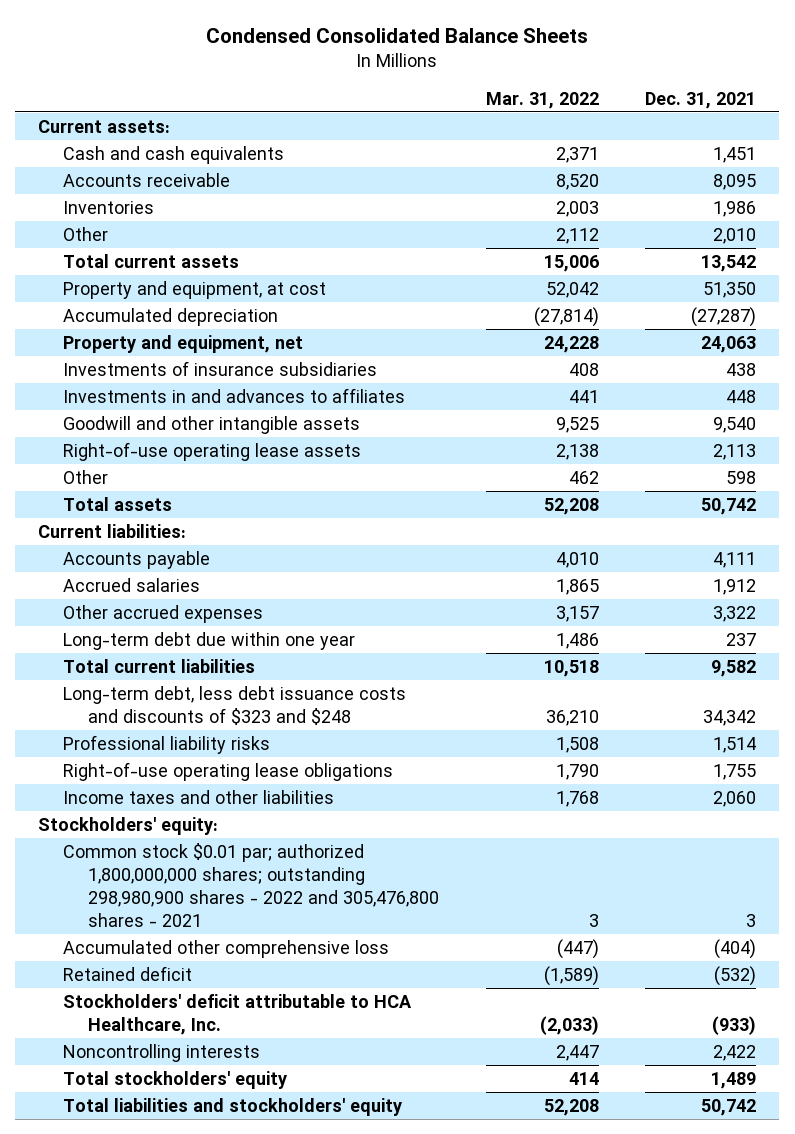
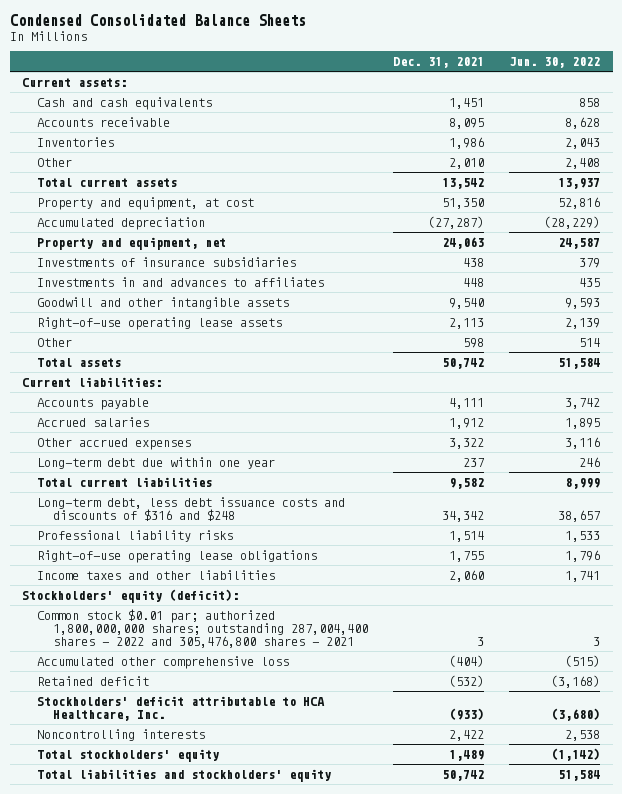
[485,91,599,109] Mar. 31, 2022 -> none
none -> [509,57,601,69] Jun. 30, 2022
[63,685,407,725] Long-term debt, less debt issuance costs and discounts of $323 and $248 -> [37,496,346,522] Long-term debt, less debt issuance costs and discounts of $316 and $248
[38,816,219,835] Stockholders' equity: -> [22,588,240,603] Stockholders' equity (deficit):
[63,842,440,927] Common stock $0.01 par; authorized 1,800,000,000 shares; outstanding 298,980,900 shares - 2022 and 305,476,800 shares - 2021 -> [37,608,368,649] Common stock $0.01 par; authorized 1,800,000,000 shares; outstanding 287,004,400 shares - 2022 and 305,476,800 shares - 2021

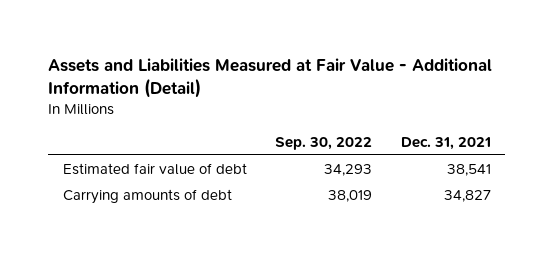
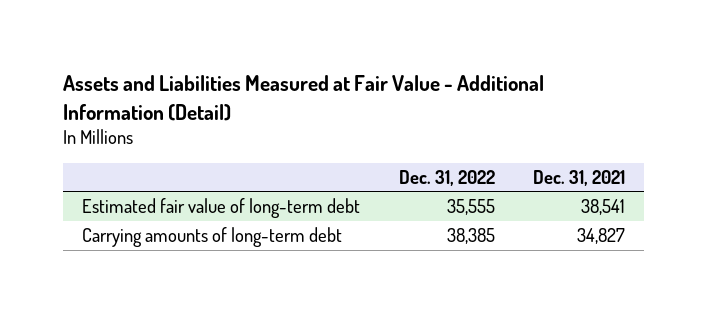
[275,136,373,150] Sep. 30, 2022 -> none
none -> [398,169,495,186] Dec. 31, 2022
[62,162,247,175] Estimated fair value of debt -> [82,198,361,219] Estimated fair value of long-term debt
[62,188,232,204] Carrying amounts of debt -> [82,227,343,248] Carrying amounts of long-term debt

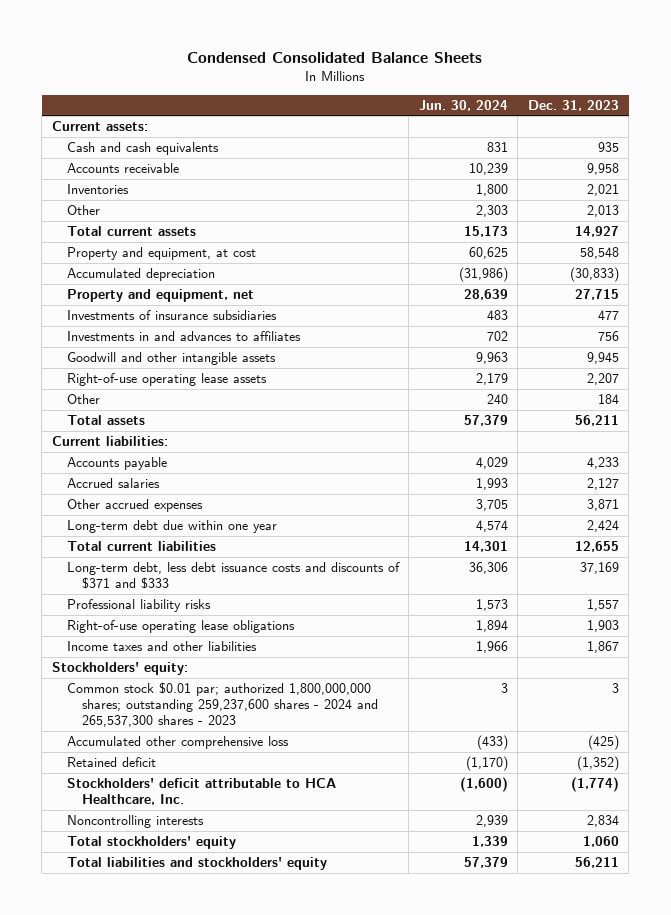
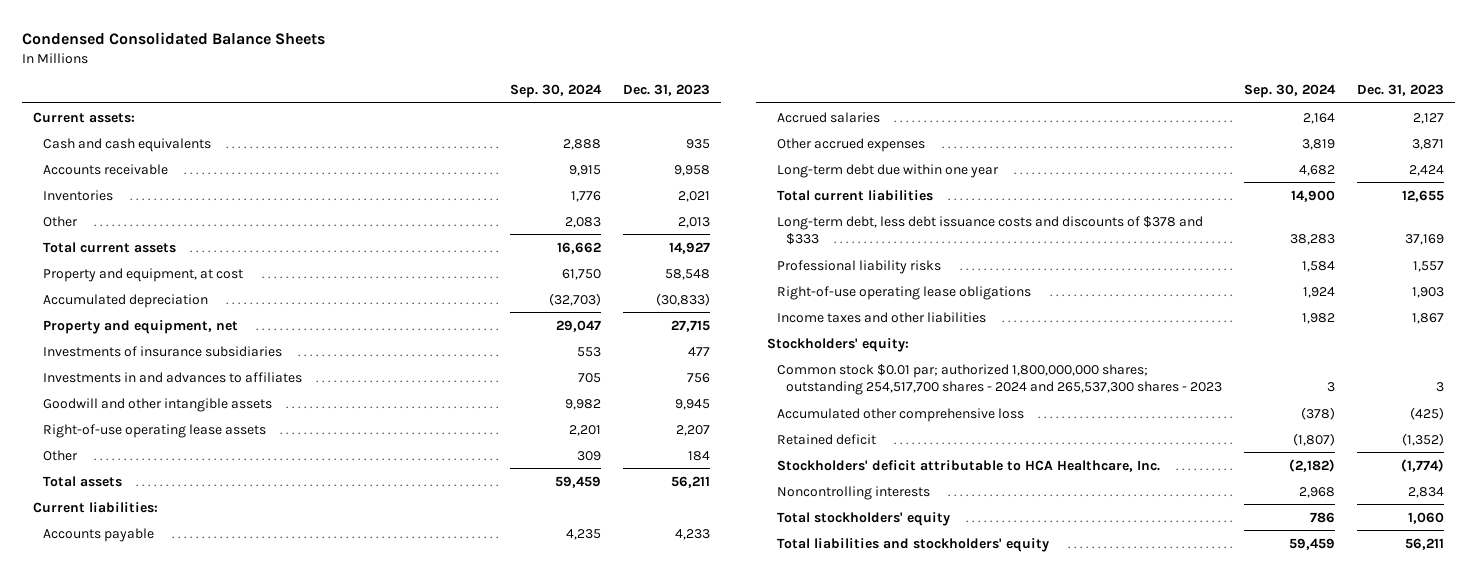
[418,99,508,111] Jun. 30, 2024 -> none
none -> [510,84,603,99] Sep. 30, 2024
[66,562,400,590] Long-term debt, less debt issuance costs and discounts of $371 and $333 -> [776,215,1203,246] Long-term debt, less debt issuance costs and discounts of $378 and $333
[66,682,378,728] Common stock $0.01 par; authorized 1,800,000,000 shares; outstanding 259,237,600 shares - 2024 and 265,537,300 shares - 2023 -> [776,363,1223,396] Common stock $0.01 par; authorized 1,800,000,000 shares; outstanding 254,517,700 shares - 2024 and 265,537,300 shares - 2023

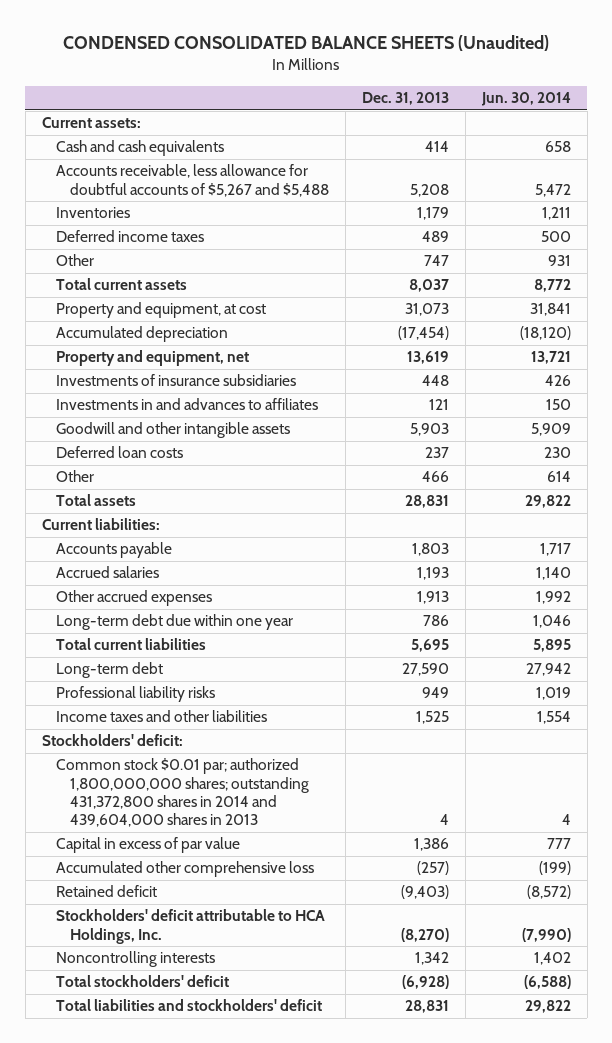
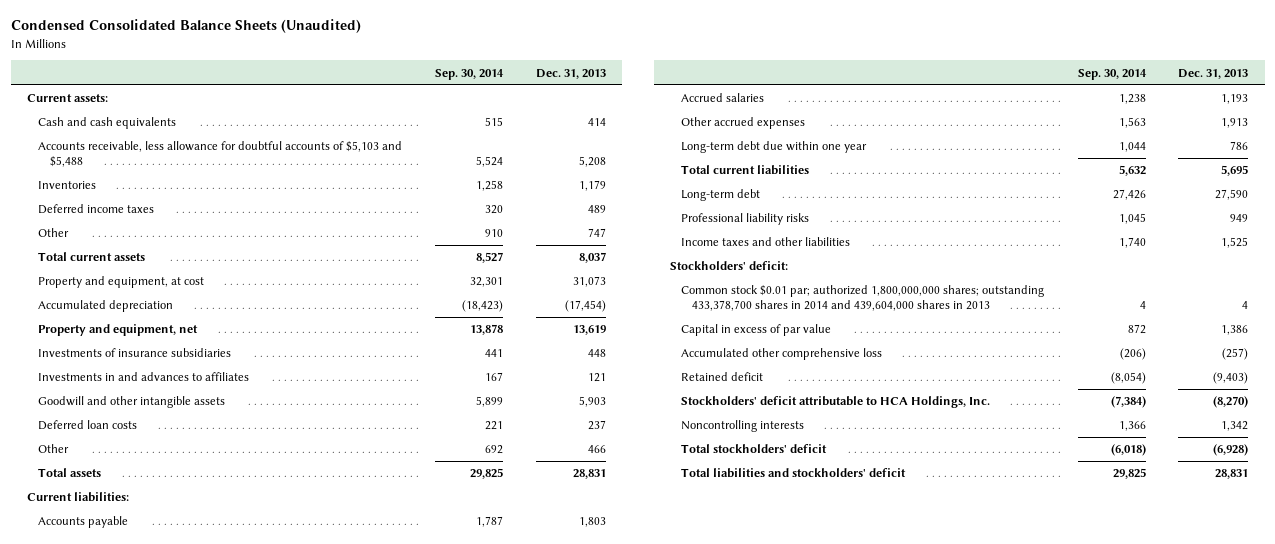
[63,35,550,52] CONDENSED CONSOLIDATED BALANCE SHEETS (Unaudited) -> [10,19,361,34] Condensed Consolidated Balance Sheets (Unaudited)
[480,92,571,107] Jun. 30, 2014 -> none
none -> [434,68,504,80] Sep. 30, 2014
[55,164,329,197] Accounts receivable, less allowance for doubtful accounts of $5,267 and $5,488 -> [38,141,403,168] Accounts receivable, less allowance for doubtful accounts of $5,103 and $5,488
[55,758,309,828] Common stock $0.01 par; authorized 1,800,000,000 shares; outstanding 431,372,800 shares in 2014 and 439,604,000 shares in 2013 -> [681,285,1045,312] Common stock $0.01 par; authorized 1,800,000,000 shares; outstanding 433,378,700 shares in 2014 and 439,604,000 shares in 2013

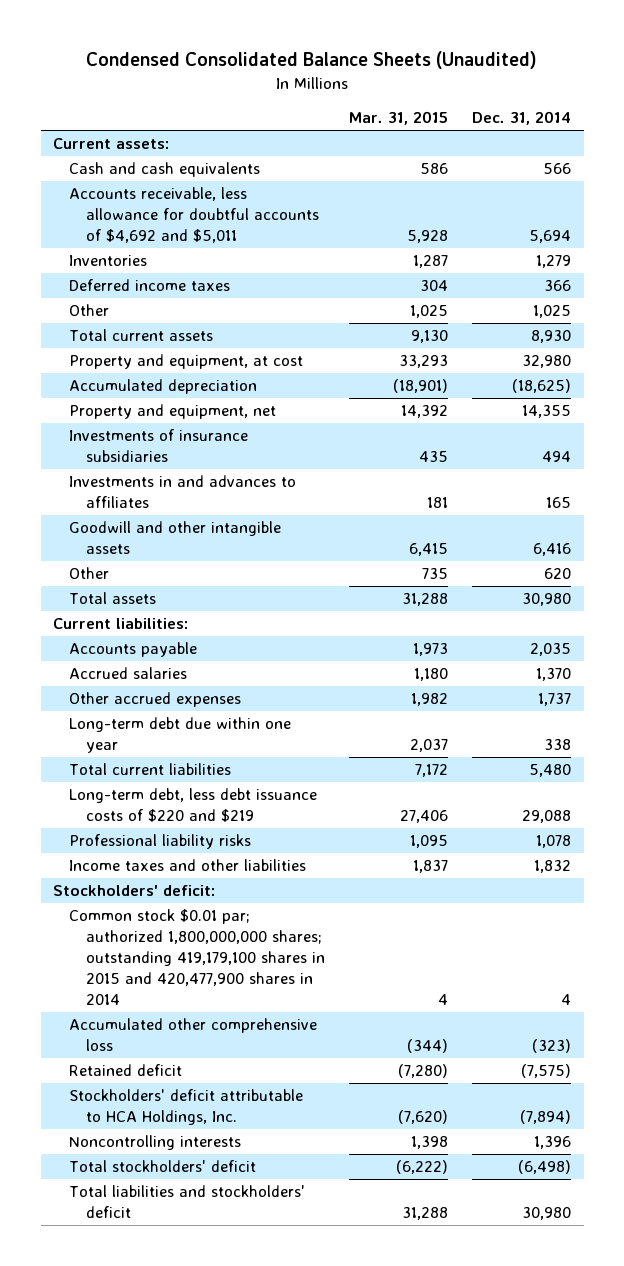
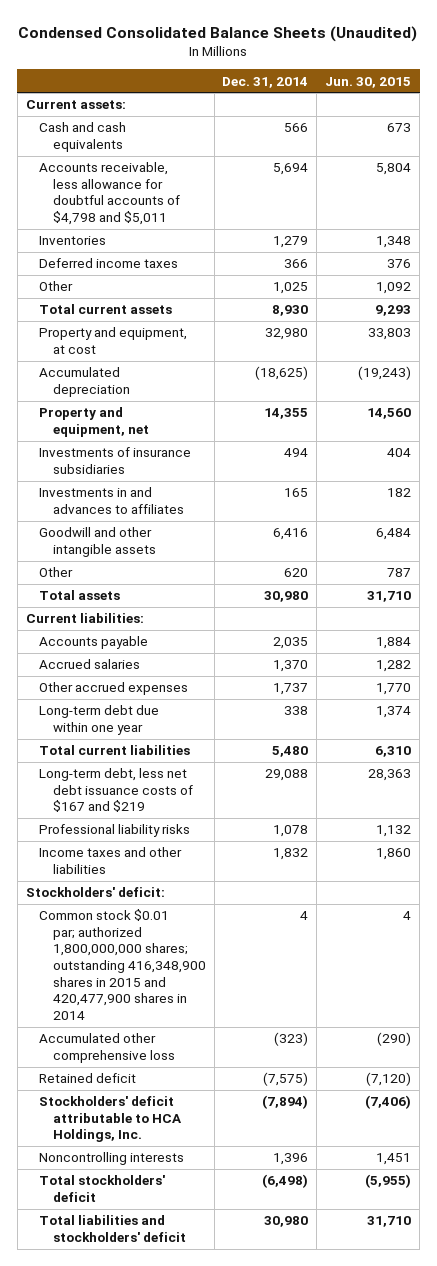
[349,111,449,126] Mar. 31, 2015 -> none
none -> [325,76,412,88] Jun. 30, 2015
[69,187,319,244] Accounts receivable, less allowance for doubtful accounts of $4,692 and $5,011 -> [39,162,180,226] Accounts receivable, less allowance for doubtful accounts of $4,798 and $5,011
[69,788,318,823] Long-term debt, less debt issuance costs of $220 and $219 -> [39,768,193,813] Long-term debt, less net debt issuance costs of $167 and $219
[69,909,325,1005] Common stock $0.01 par; authorized 1,800,000,000 shares; outstanding 419,179,100 shares in 2015 and 420,477,900 shares in 2014 -> [39,909,206,1021] Common stock $0.01 par; authorized 1,800,000,000 shares; outstanding 416,348,900 shares in 2015 and 420,477,900 shares in 2014

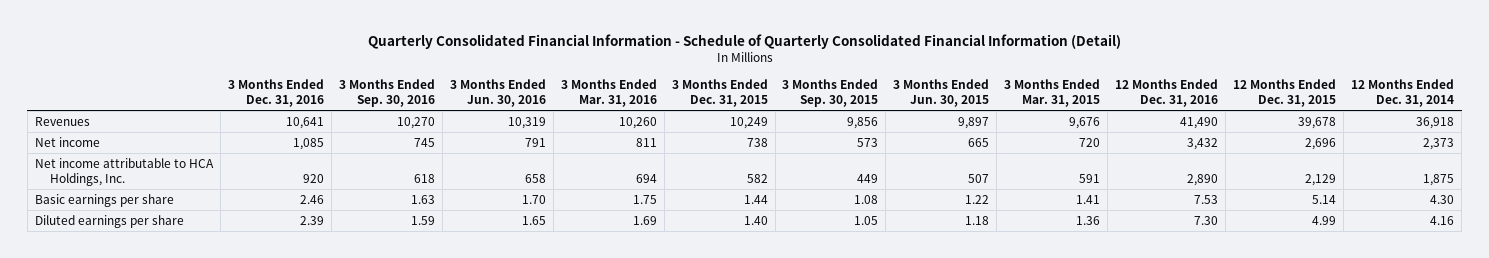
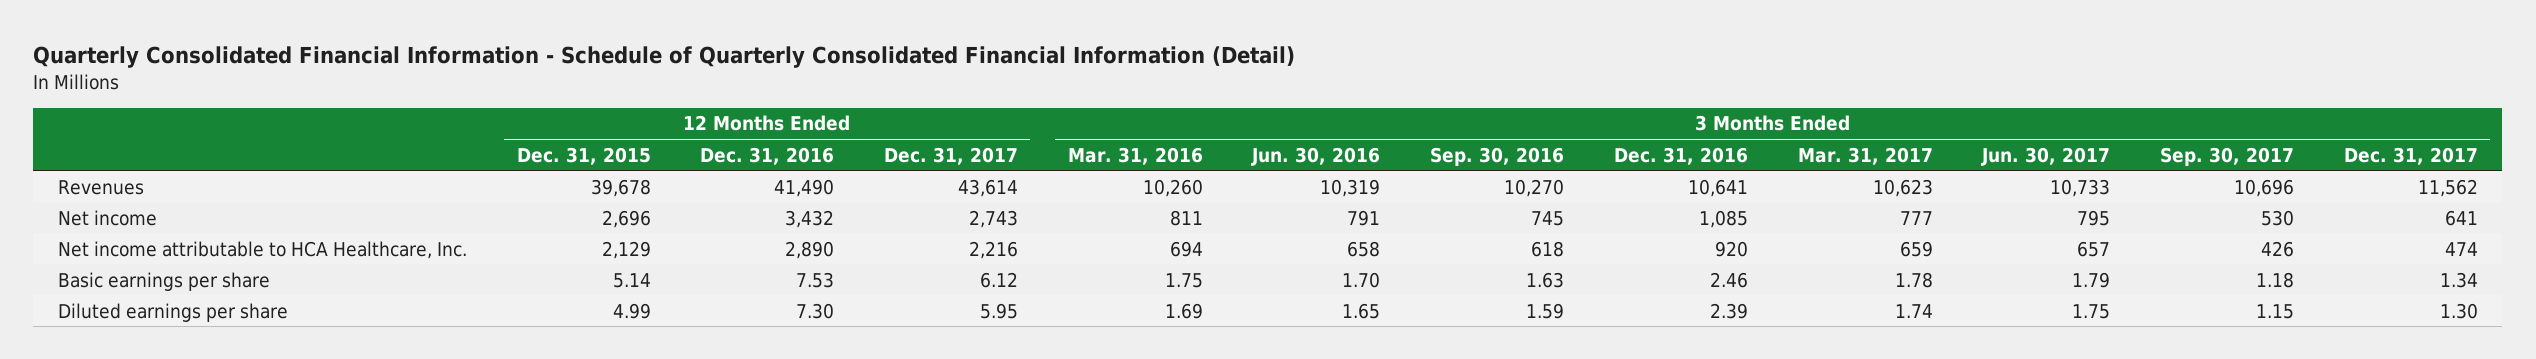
[671,78,768,107] 3 Months Ended Dec. 31, 2015 -> none
[782,78,879,107] 3 Months Ended Sep. 30, 2015 -> none
[893,78,990,107] 3 Months Ended Jun. 30, 2015 -> none
[1004,78,1101,107] 3 Months Ended Mar. 31, 2015 -> none
[1351,78,1455,107] 12 Months Ended Dec. 31, 2014 -> none
none -> [884,146,1019,165] Dec. 31, 2017
none -> [1797,146,1933,165] Mar. 31, 2017
none -> [1981,146,2111,166] Jun. 30, 2017
none -> [2159,146,2294,166] Sep. 30, 2017
none -> [2343,146,2478,165] Dec. 31, 2017
[34,157,214,187] Net income attributable to HCA Holdings, Inc. -> [57,240,467,259] Net income attributable to HCA Healthcare, Inc.

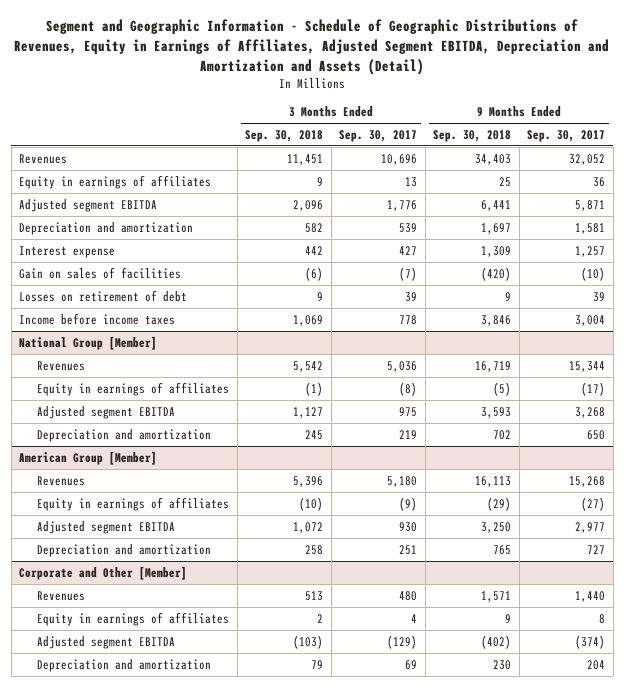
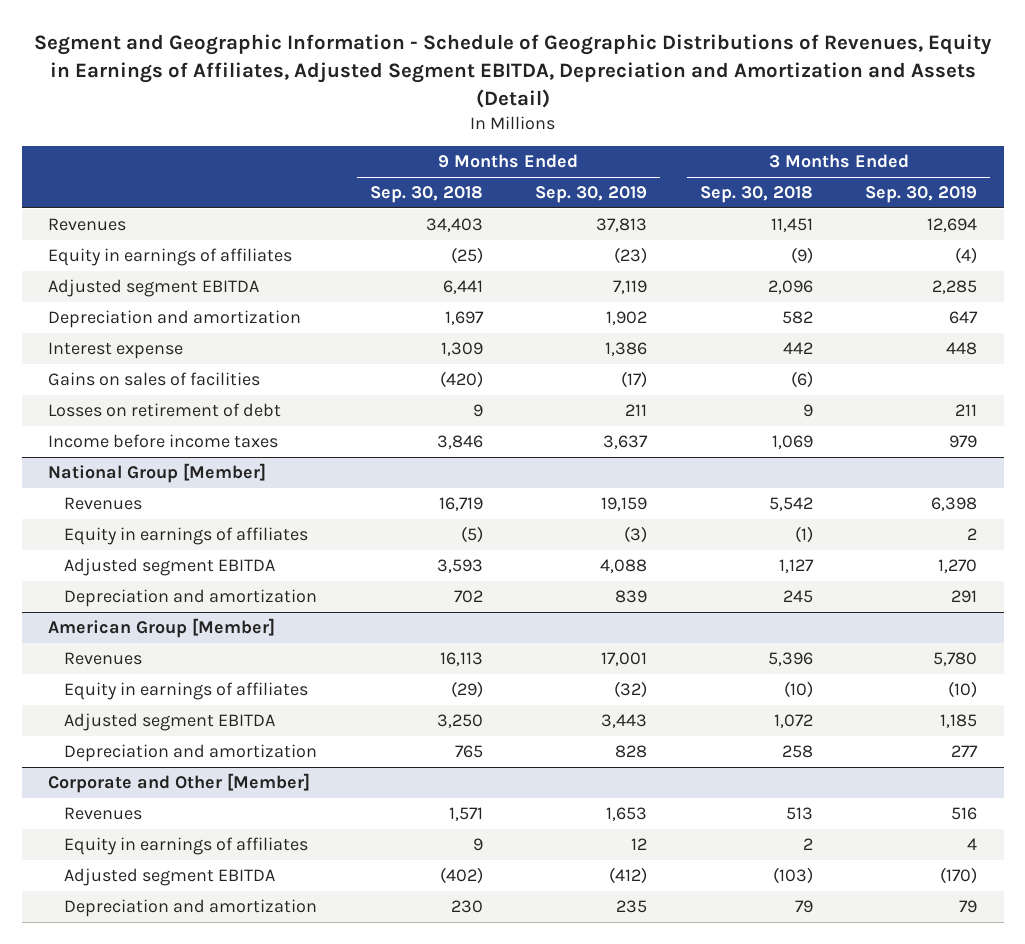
[339,129,418,142] Sep. 30, 2017 -> none
[527,129,606,142] Sep. 30, 2017 -> none
none -> [535,186,648,204] Sep. 30, 2019
none -> [865,186,978,204] Sep. 30, 2019
[317,176,324,186] 9 -> [790,246,813,264] (9)
[499,176,512,187] 25 -> [450,246,483,264] (25)
[19,266,182,279] Gain on sales of facilities -> [47,371,260,386] Gains on sales of facilities

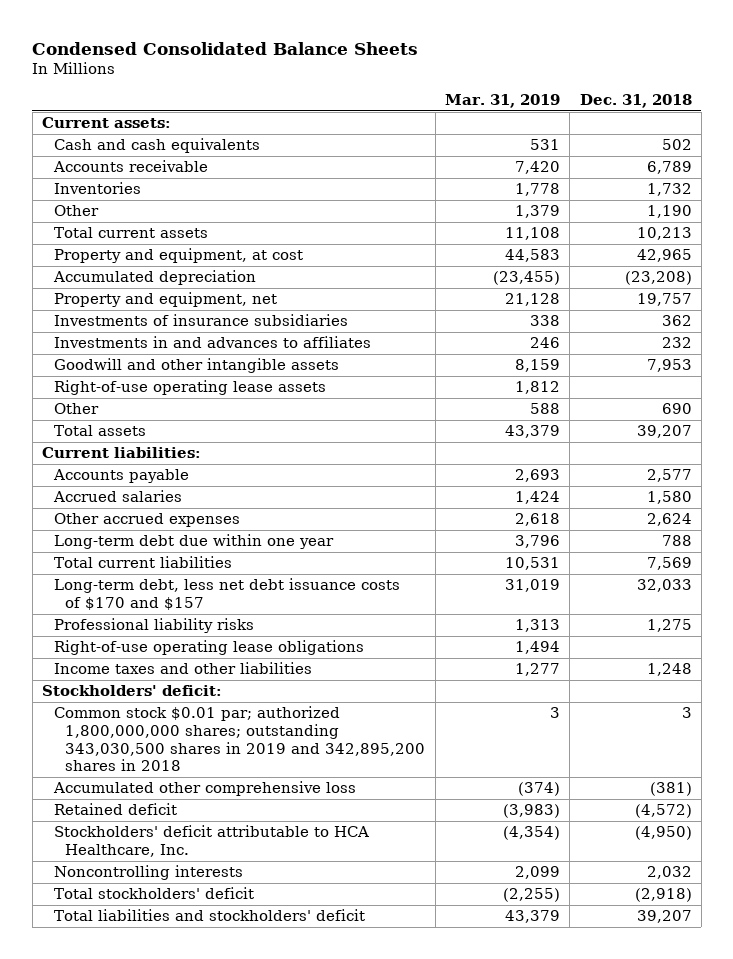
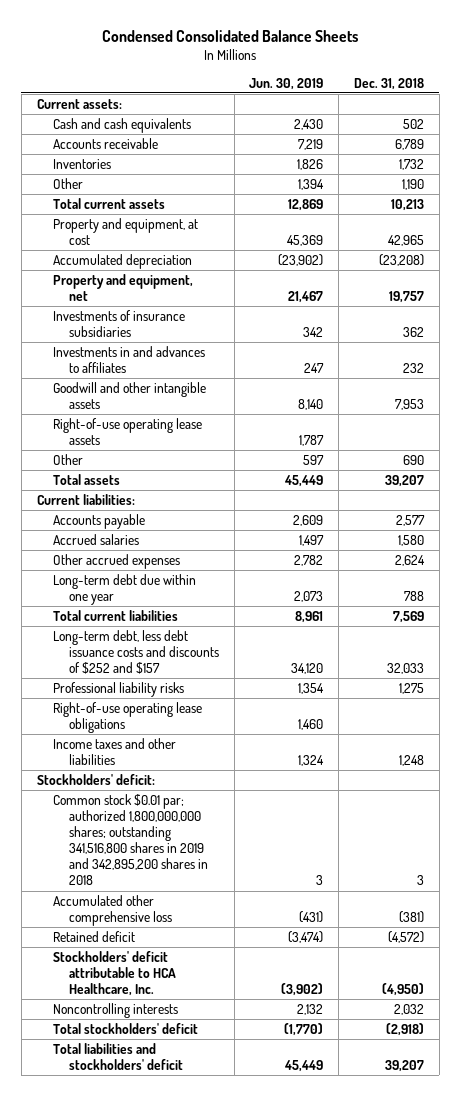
[444,93,560,108] Mar. 31, 2019 -> none
none -> [249,77,324,90] Jun. 30, 2019
[53,578,400,610] Long-term debt, less net debt issuance costs of $170 and $157 -> [52,629,219,675] Long-term debt, less debt issuance costs and discounts of $252 and $157
[53,706,426,772] Common stock $0.01 par; authorized 1,800,000,000 shares; outstanding 343,030,500 shares in 2019 and 342,895,200 shares in 2018 -> [52,793,208,886] Common stock $0.01 par; authorized 1,800,000,000 shares; outstanding 341,516,800 shares in 2019 and 342,895,200 shares in 2018

